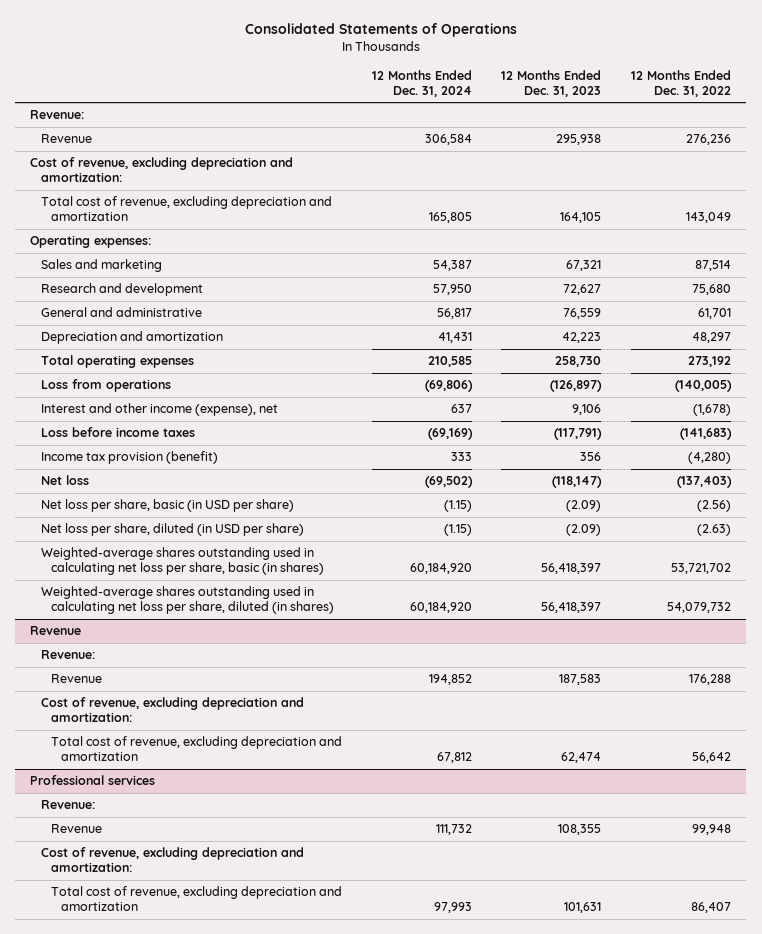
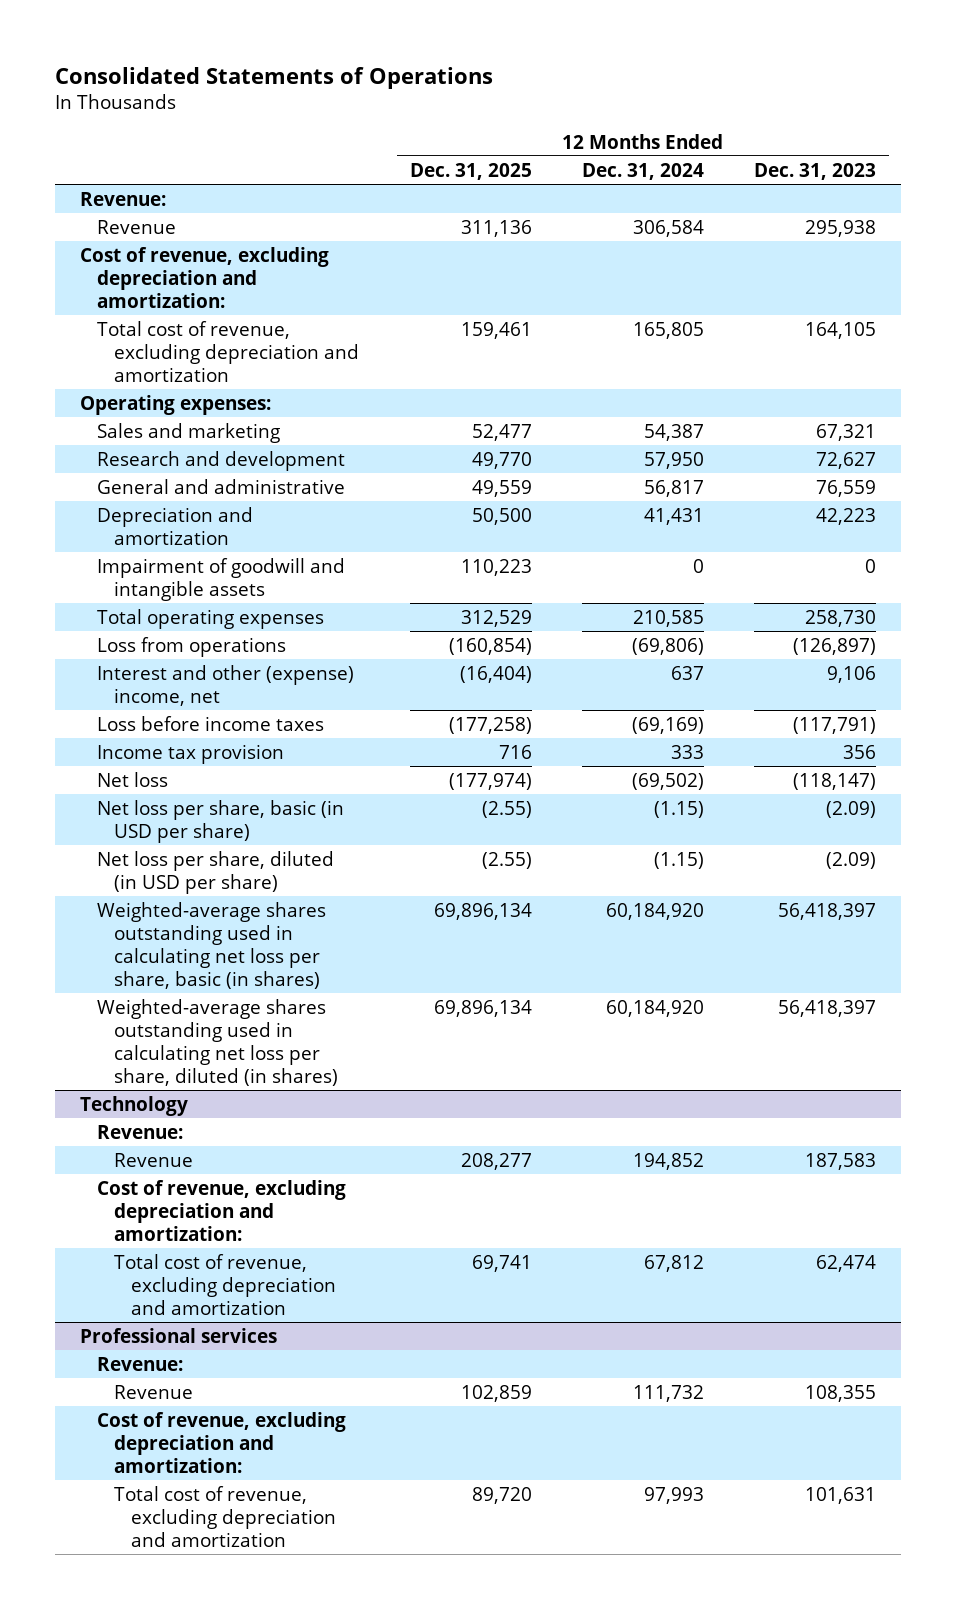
[631,69,732,97] 12 Months Ended Dec. 31, 2022 -> none
none -> [409,162,532,180] Dec. 31, 2025
none -> [97,557,346,601] Impairment of goodwill and intangible assets
[40,403,278,417] Interest and other income (expense), net -> [97,664,355,706] Interest and other (expense) income, net
[40,451,218,465] Income tax provision (benefit) -> [97,743,285,764] Income tax provision
[30,626,82,636] Revenue -> [79,1095,188,1116] Technology

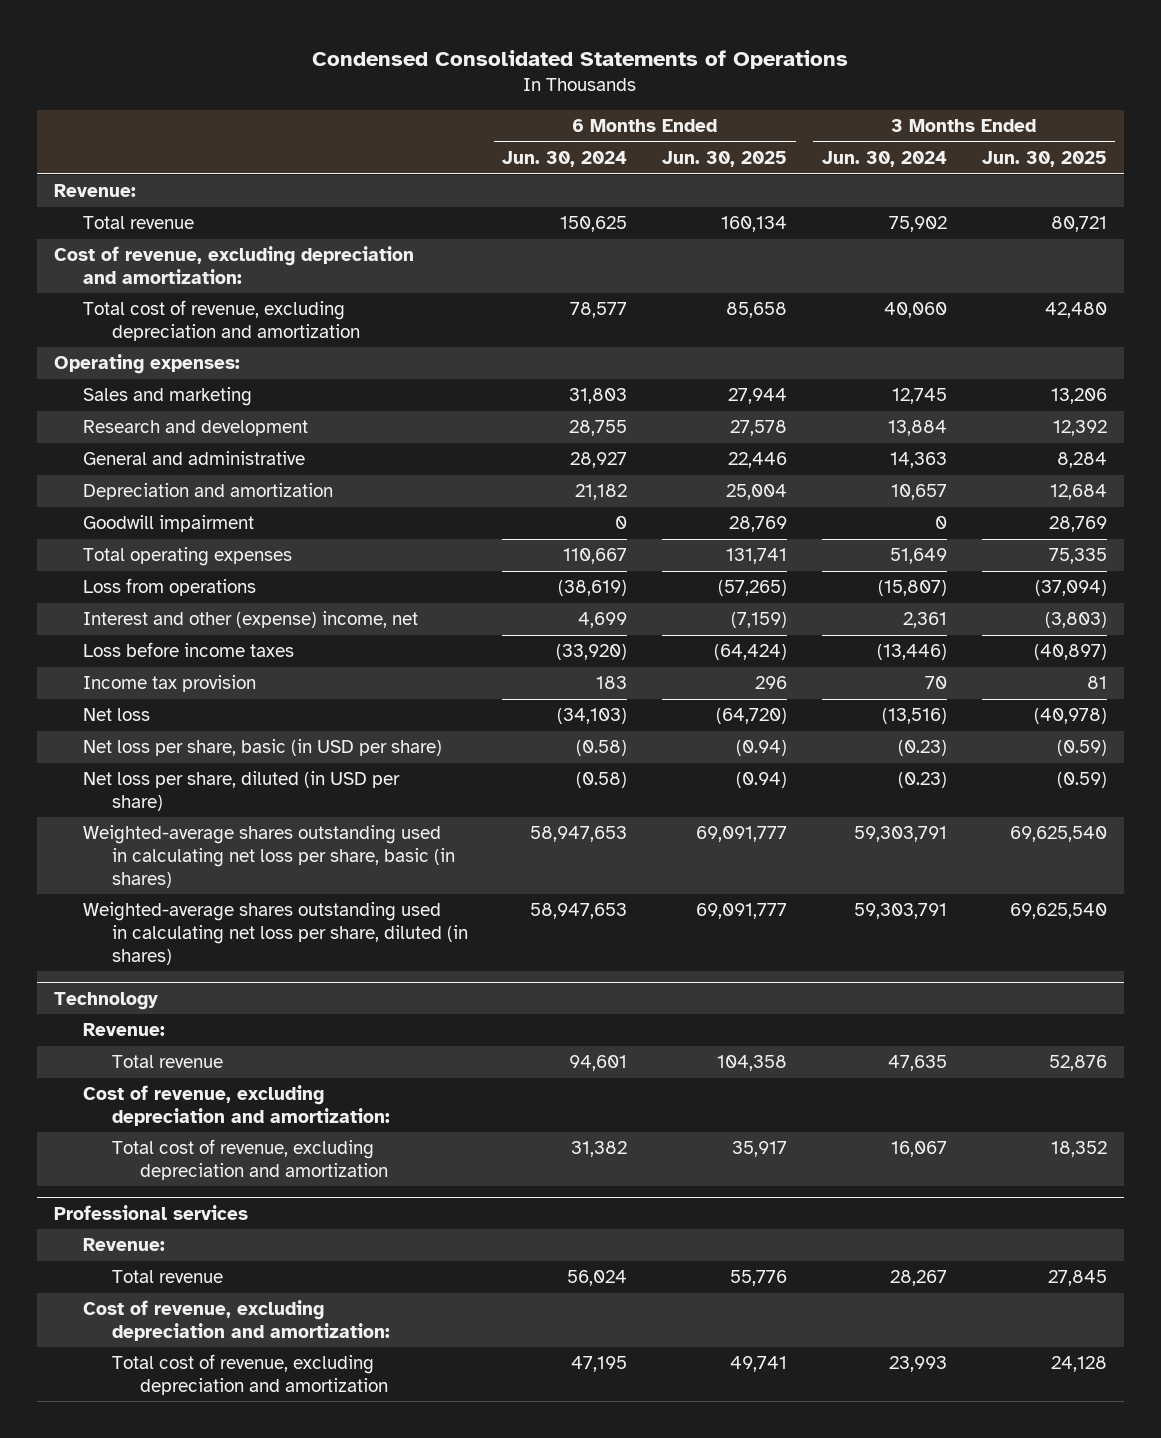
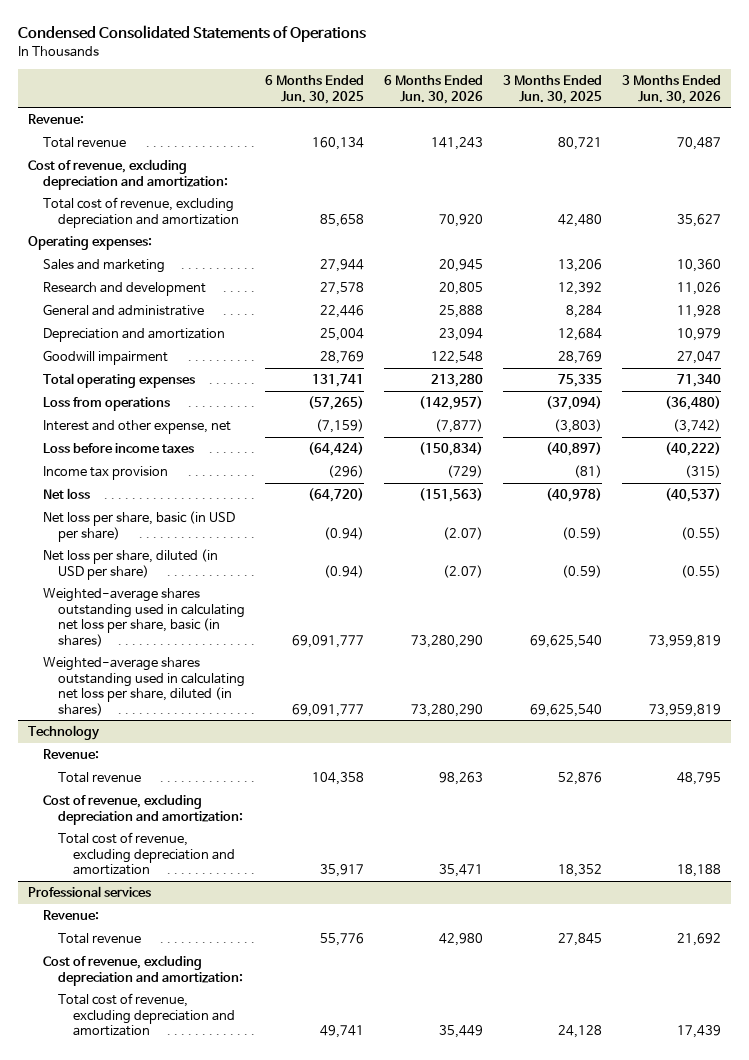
[502,151,628,168] Jun. 30, 2024 -> none
[821,151,947,168] Jun. 30, 2024 -> none
none -> [383,75,483,104] 6 Months Ended Jun. 30, 2026
none -> [621,75,721,104] 3 Months Ended Jun. 30, 2026
[82,611,418,629] Interest and other (expense) income, net -> [42,420,231,435] Interest and other expense, net
[755,676,788,690] 296 -> [327,465,364,479] (296)
[1086,676,1107,690] 81 -> [573,465,602,479] (81)

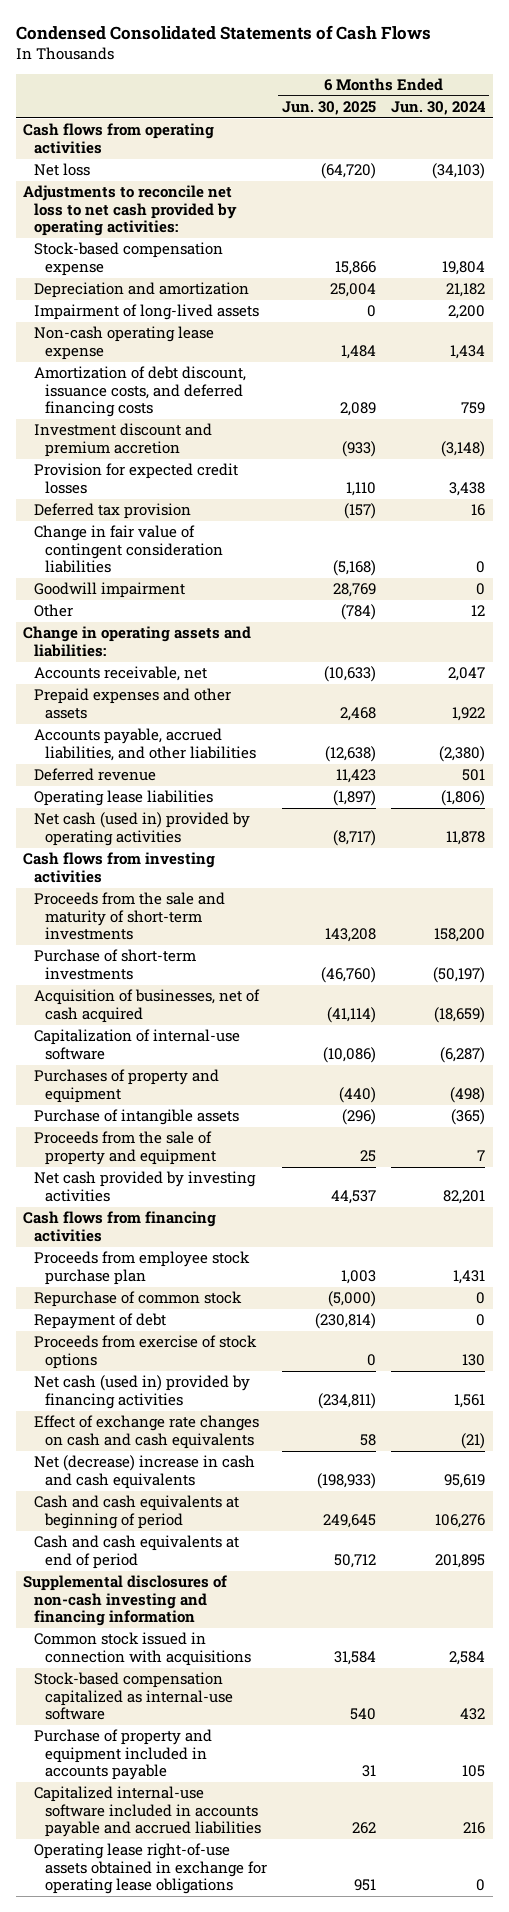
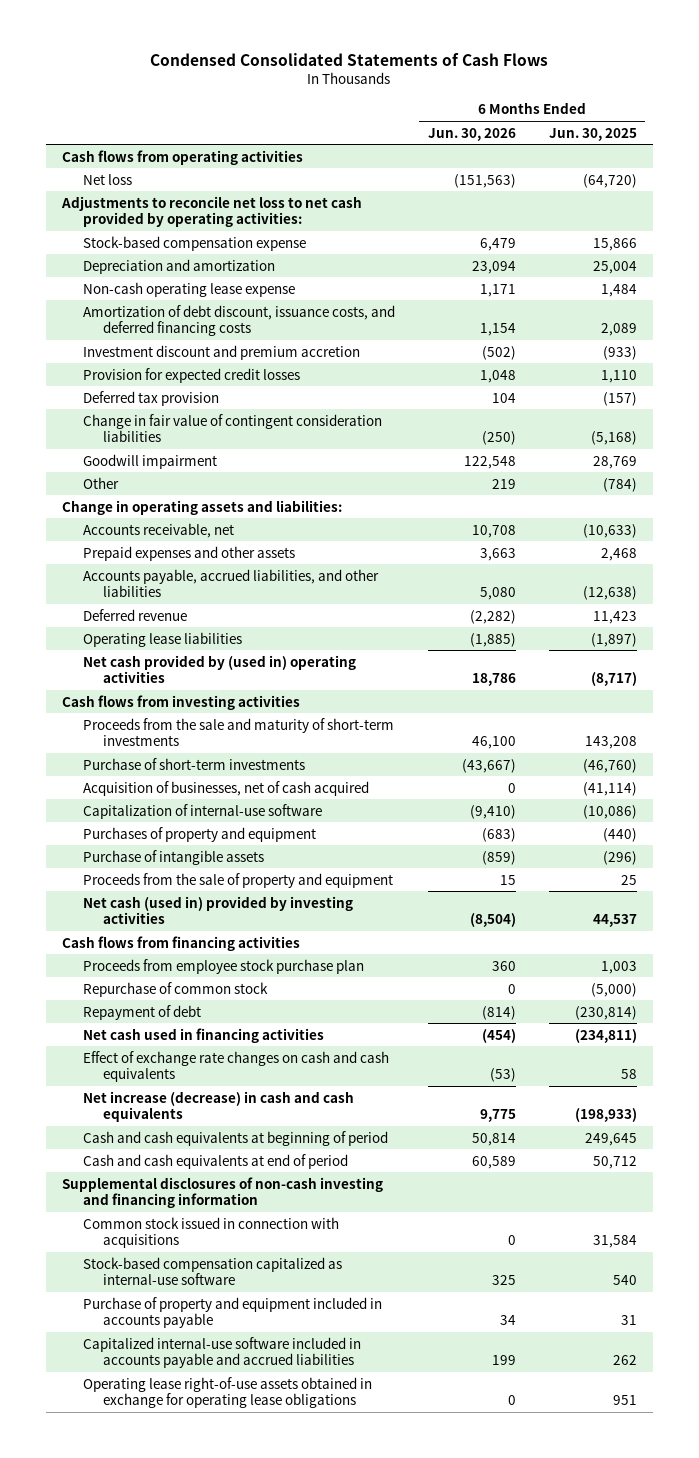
[391,101,487,116] Jun. 30, 2024 -> none
none -> [427,127,516,141] Jun. 30, 2026
[34,304,260,321] Impairment of long-lived assets -> none
[34,812,251,846] Net cash (used in) provided by operating activities -> [82,654,356,684] Net cash provided by (used in) operating activities
[34,1171,257,1202] Net cash provided by investing activities -> [82,895,353,925] Net cash (used in) provided by investing activities
[34,1335,258,1369] Proceeds from exercise of stock options -> none
[34,1375,251,1409] Net cash (used in) provided by financing activities -> [82,1027,324,1043] Net cash used in financing activities
[34,1455,256,1489] Net (decrease) increase in cash and cash equivalents -> [82,1090,354,1123] Net increase (decrease) in cash and cash equivalents

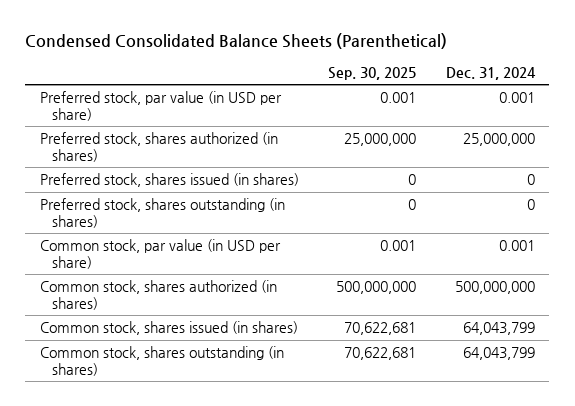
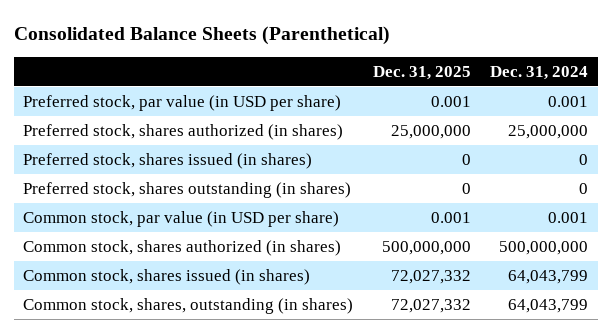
[25,33,448,50] Condensed Consolidated Balance Sheets (Parenthetical) -> [13,25,390,45] Consolidated Balance Sheets (Parenthetical)
[328,66,417,80] Sep. 30, 2025 -> none
none -> [372,65,471,80] Dec. 31, 2025
[40,345,285,376] Common stock, shares outstanding (in shares) -> [23,298,354,315] Common stock, shares, outstanding (in shares)

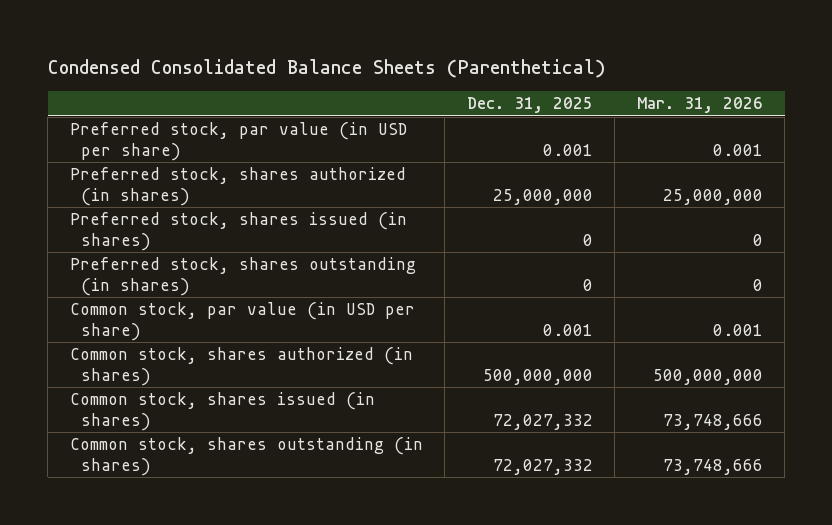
[13,25,390,45] Consolidated Balance Sheets (Parenthetical) -> [47,58,606,78] Condensed Consolidated Balance Sheets (Parenthetical)
[490,65,589,80] Dec. 31, 2024 -> none
none -> [636,97,763,114] Mar. 31, 2026
[23,298,354,315] Common stock, shares, outstanding (in shares) -> [69,437,423,476] Common stock, shares outstanding (in shares)

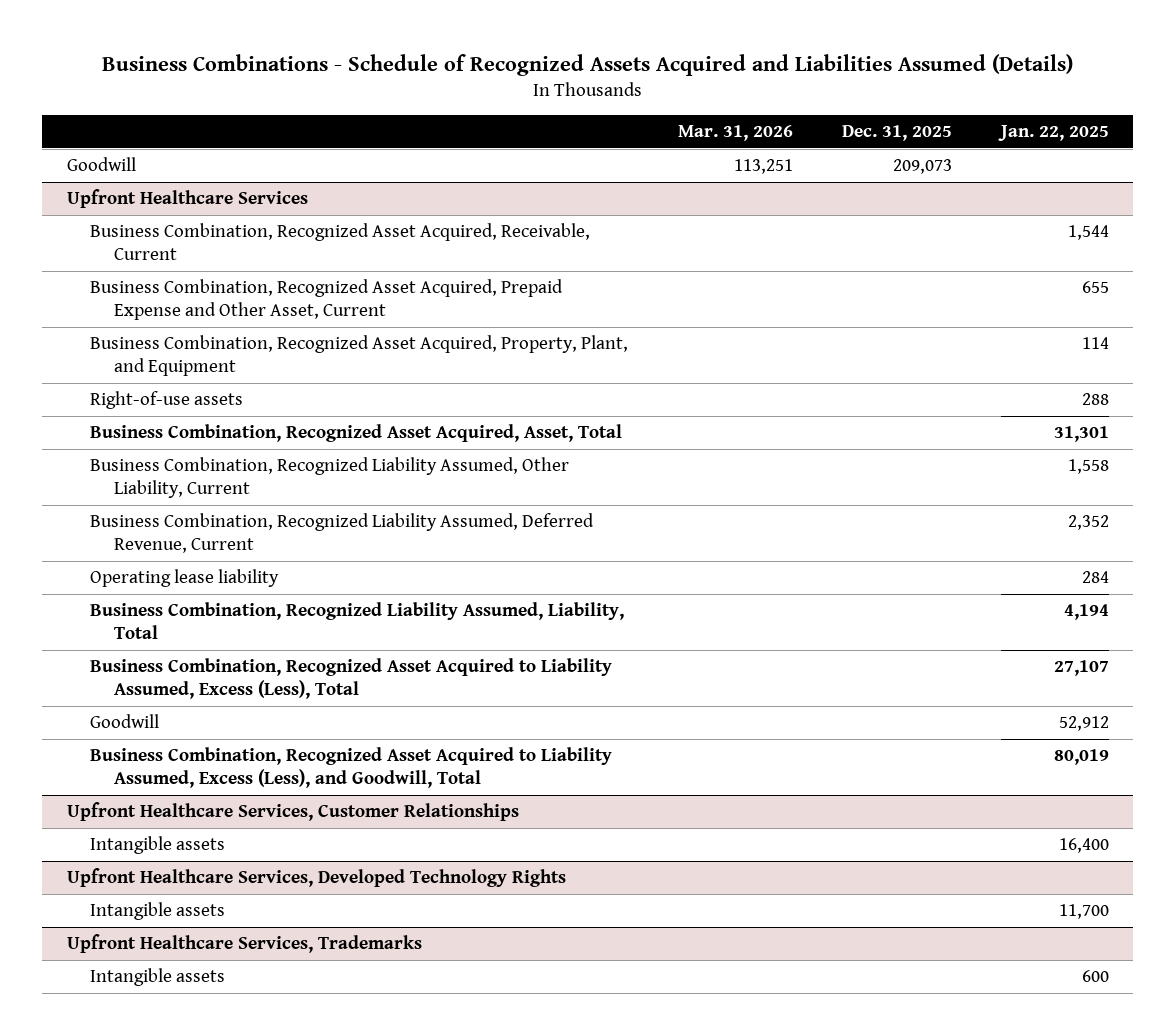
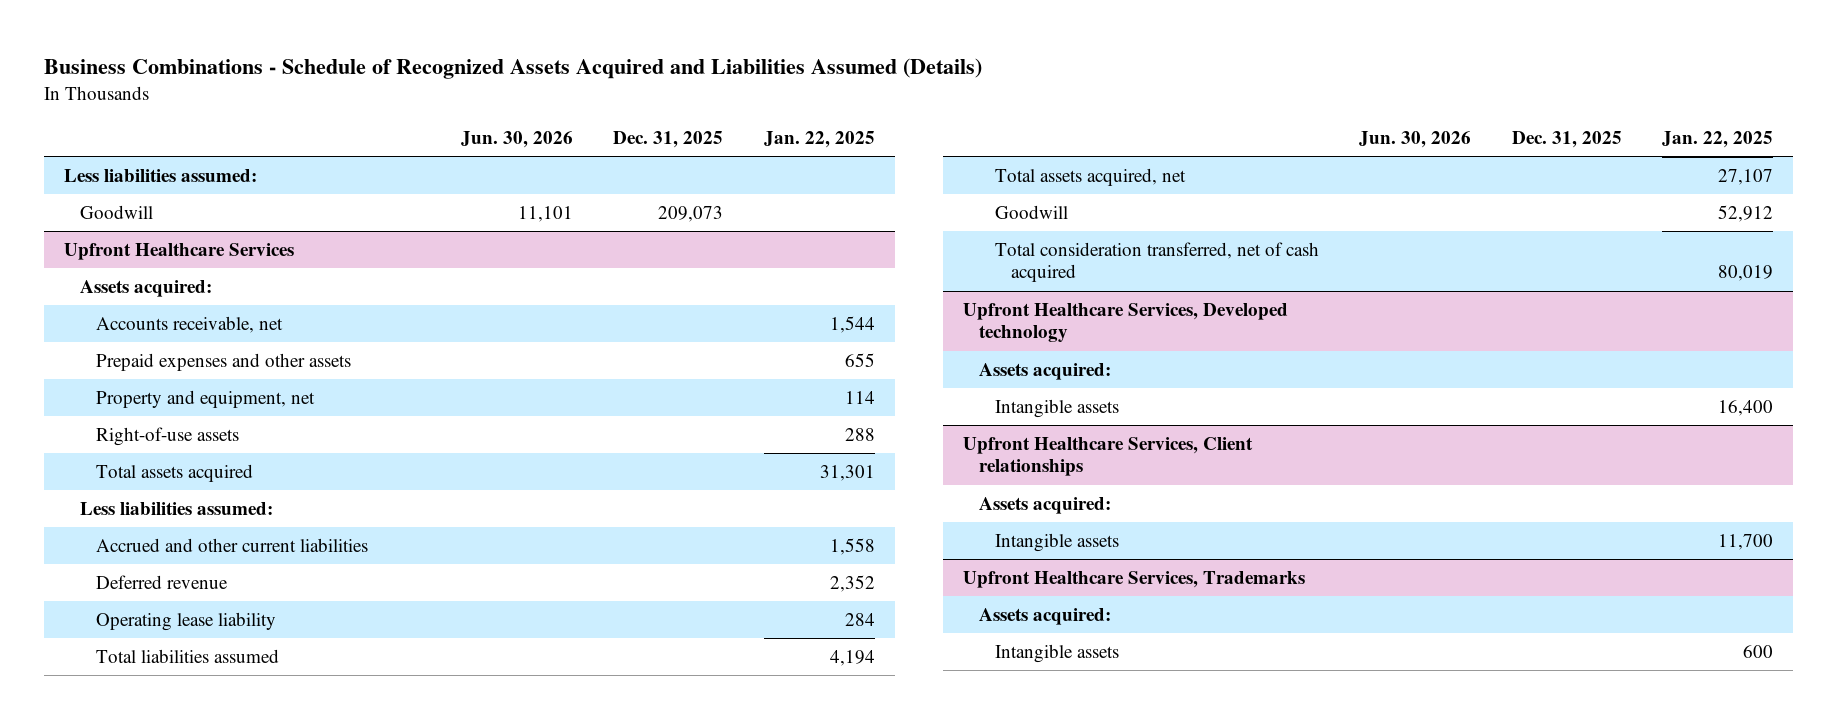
[677,125,793,142] Mar. 31, 2026 -> none
none -> [460,130,573,148] Jun. 30, 2026
none -> [64,168,258,182] Less liabilities assumed:
none -> [80,279,213,297] Assets acquired:
[90,223,591,261] Business Combination, Recognized Asset Acquired, Receivable, Current -> [96,315,284,333] Accounts receivable, net
[90,279,564,321] Business Combination, Recognized Asset Acquired, Prepaid Expense and Other Asset, Current -> [96,352,352,371] Prepaid expenses and other assets
[90,335,629,377] Business Combination, Recognized Asset Acquired, Property, Plant, and Equipment -> [96,389,316,408] Property and equipment, net
[90,424,623,443] Business Combination, Recognized Asset Acquired, Asset, Total -> [96,463,254,482] Total assets acquired
none -> [80,501,274,515] Less liabilities assumed:
[90,457,570,499] Business Combination, Recognized Liability Assumed, Other Liability, Current -> [96,537,369,552] Accrued and other current liabilities
[90,513,595,554] Business Combination, Recognized Liability Assumed, Deferred Revenue, Current -> [96,574,229,589] Deferred revenue
[90,602,625,640] Business Combination, Recognized Liability Assumed, Liability, Total -> [96,648,280,663] Total liabilities assumed
[90,658,613,700] Business Combination, Recognized Asset Acquired to Liability Assumed, Excess (Less), Total -> [994,167,1186,186] Total assets acquired, net
[67,802,520,822] Upfront Healthcare Services, Customer Relationships -> none
[90,747,613,789] Business Combination, Recognized Asset Acquired to Liability Assumed, Excess (Less), and Goodwill, Total -> [994,241,1319,283] Total consideration transferred, net of cash acquired
none -> [962,302,1288,343] Upfront Healthcare Services, Developed technology
none -> [978,362,1111,380] Assets acquired:
[67,868,567,888] Upfront Healthcare Services, Developed Technology Rights -> none
none -> [962,436,1253,477] Upfront Healthcare Services, Client relationships
none -> [978,496,1111,514] Assets acquired:
none -> [978,607,1111,625] Assets acquired:

